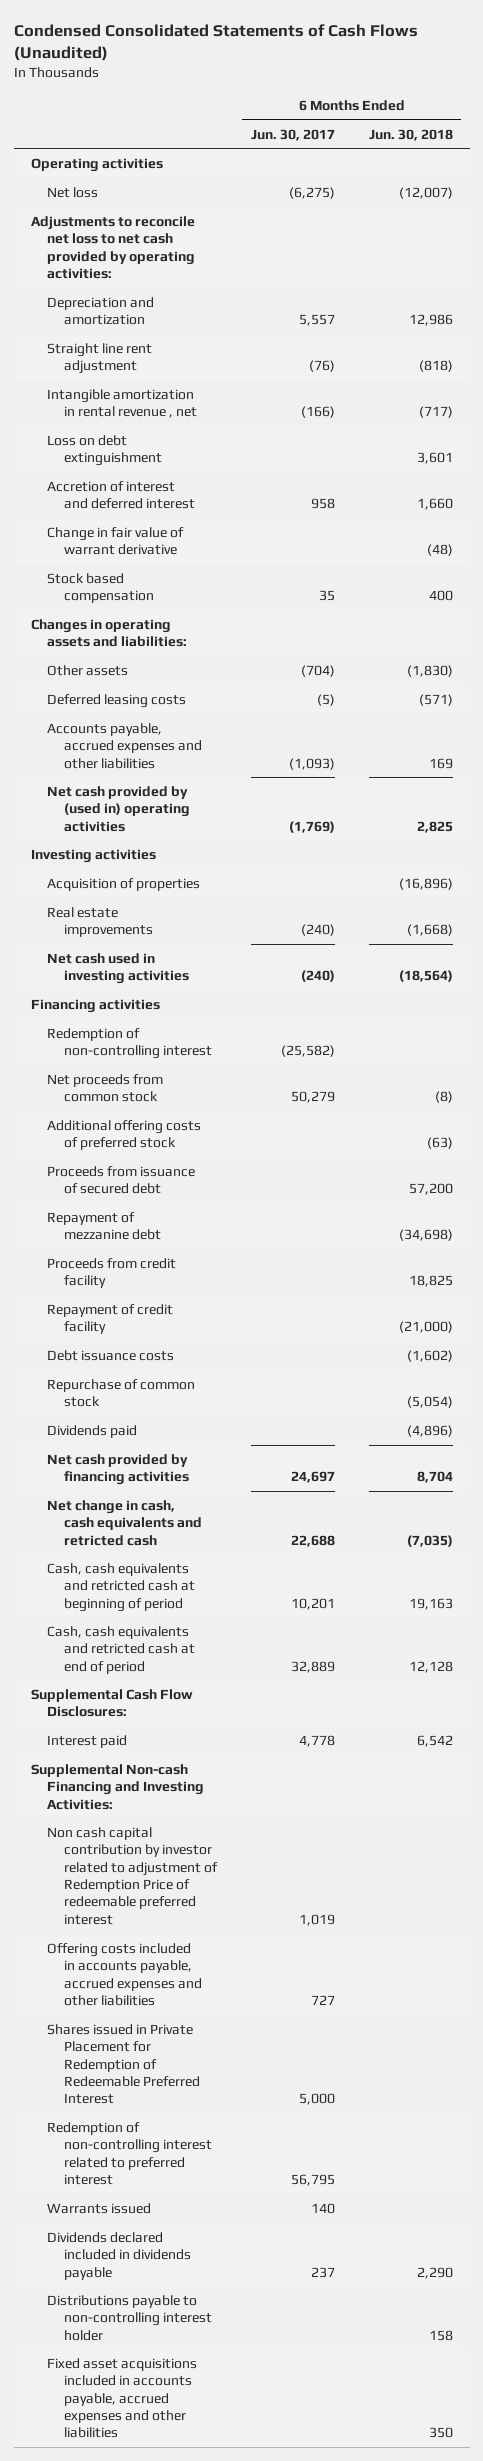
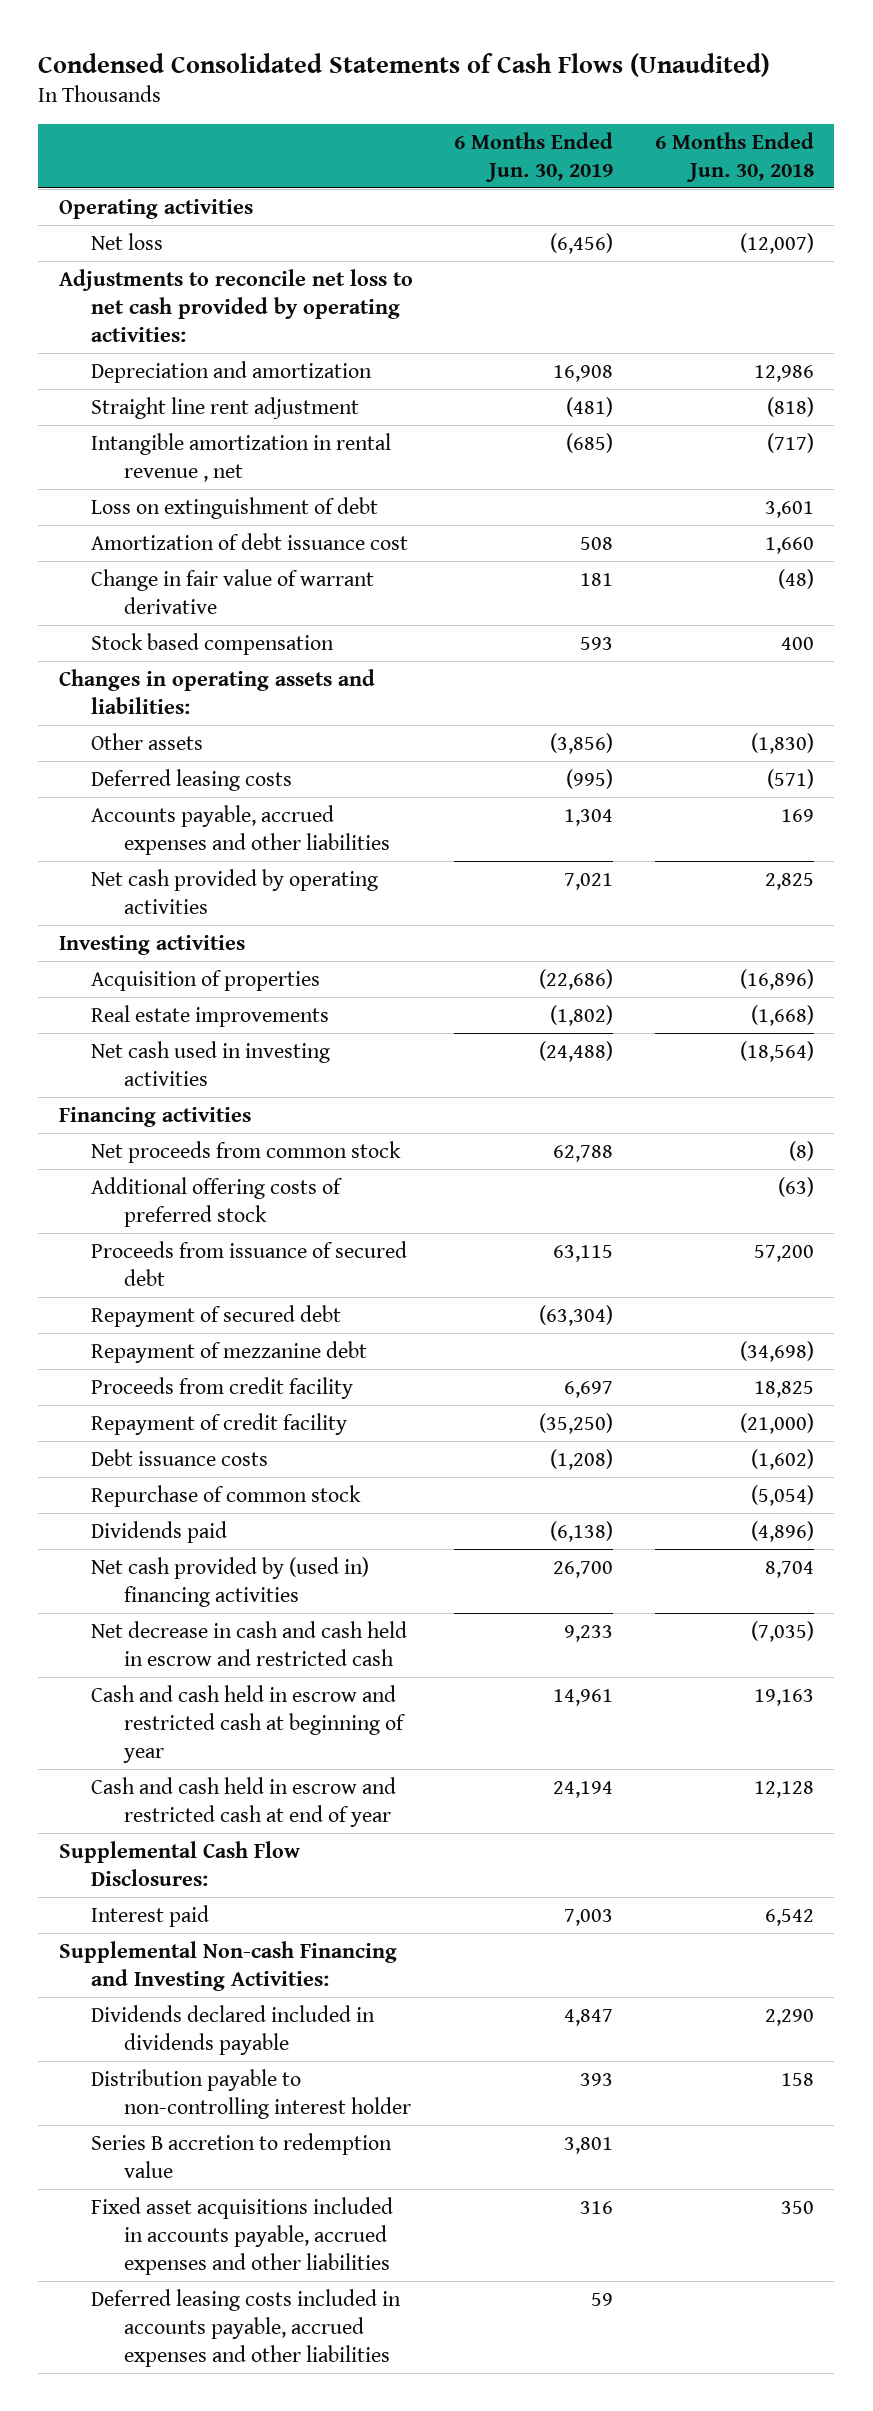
[250,128,335,141] Jun. 30, 2017 -> none
none -> [454,131,614,182] 6 Months Ended Jun. 30, 2019
[47,434,162,467] Loss on debt extinguishment -> [91,496,379,519] Loss on extinguishment of debt
[47,480,195,510] Accretion of interest and deferred interest -> [91,532,409,550] Amortization of debt issuance cost
[47,785,190,832] Net cash provided by (used in) operating activities -> [91,868,379,914] Net cash provided by operating activities
[47,1027,212,1060] Redemption of non-controlling interest -> none
none -> [91,1304,342,1327] Repayment of secured debt
[47,1453,189,1486] Net cash provided by financing activities -> [91,1556,370,1607] Net cash provided by (used in) financing activities
[47,1499,202,1546] Net change in cash, cash equivalents and retricted cash -> [91,1620,408,1666] Net decrease in cash and cash held in escrow and restricted cash
[47,1562,195,1612] Cash, cash equivalents and retricted cash at beginning of period -> [91,1684,406,1763] Cash and cash held in escrow and restricted cash at beginning of year
[47,1625,195,1674] Cash, cash equivalents and retricted cash at end of period -> [91,1776,397,1827] Cash and cash held in escrow and restricted cash at end of year
[47,1826,218,1925] Non cash capital contribution by investor related to adjustment of Redemption Price of redeemable preferred interest -> none
[47,1942,202,2007] Offering costs included in accounts payable, accrued expenses and other liabilities -> none
[47,2023,200,2105] Shares issued in Private Placement for Redemption of Redeemable Preferred Interest -> none
[47,2121,212,2186] Redemption of non-controlling interest related to preferred interest -> none
[47,2202,152,2214] Warrants issued -> none
[47,2294,212,2341] Distributions payable to non-controlling interest holder -> [91,2068,411,2119] Distribution payable to non-controlling interest holder
none -> [91,2132,393,2178] Series B accretion to redemption value
none -> [91,2288,402,2367] Deferred leasing costs included in accounts payable, accrued expenses and other liabilities

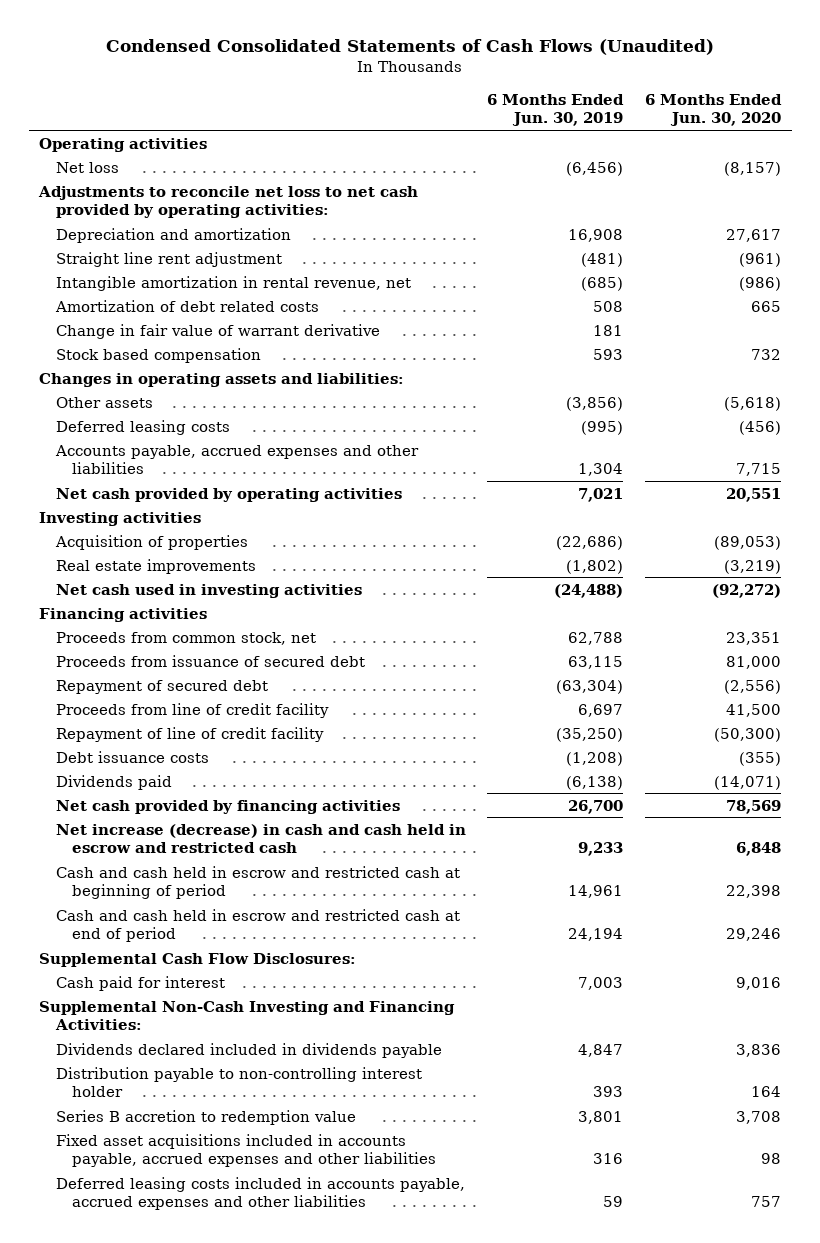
[654,131,814,182] 6 Months Ended Jun. 30, 2018 -> none
none -> [644,93,782,127] 6 Months Ended Jun. 30, 2020
[91,496,379,519] Loss on extinguishment of debt -> none
[91,432,392,482] Intangible amortization in rental revenue , net -> [55,275,411,291] Intangible amortization in rental revenue, net
[91,532,409,550] Amortization of debt issuance cost -> [54,299,319,312] Amortization of debt related costs
[91,1176,344,1227] Additional offering costs of preferred stock -> none
[91,1140,402,1163] Net proceeds from common stock -> [55,631,316,645] Proceeds from common stock, net
[91,1340,368,1363] Repayment of mezzanine debt -> none
[91,1376,354,1399] Proceeds from credit facility -> [55,702,329,718] Proceeds from line of credit facility
[91,1412,348,1435] Repayment of credit facility -> [55,726,324,742] Repayment of line of credit facility
[91,1484,362,1507] Repurchase of common stock -> none
[91,1556,370,1607] Net cash provided by (used in) financing activities -> [55,799,400,814] Net cash provided by financing activities
[91,1620,408,1666] Net decrease in cash and cash held in escrow and restricted cash -> [55,823,466,854] Net increase (decrease) in cash and cash held in escrow and restricted cash
[91,1684,406,1763] Cash and cash held in escrow and restricted cash at beginning of year -> [55,865,460,900] Cash and cash held in escrow and restricted cash at beginning of period
[91,1776,397,1827] Cash and cash held in escrow and restricted cash at end of year -> [55,908,460,943] Cash and cash held in escrow and restricted cash at end of period
[91,1904,210,1927] Interest paid -> [55,975,225,991] Cash paid for interest
[59,1940,398,1991] Supplemental Non-cash Financing and Investing Activities: -> [39,1000,456,1031] Supplemental Non-Cash Investing and Financing Activities:

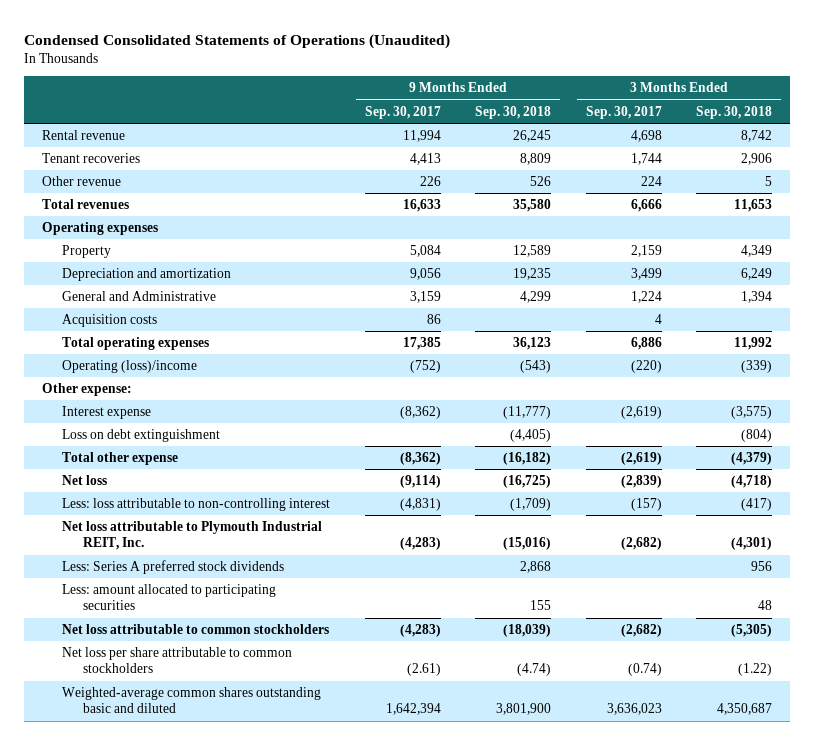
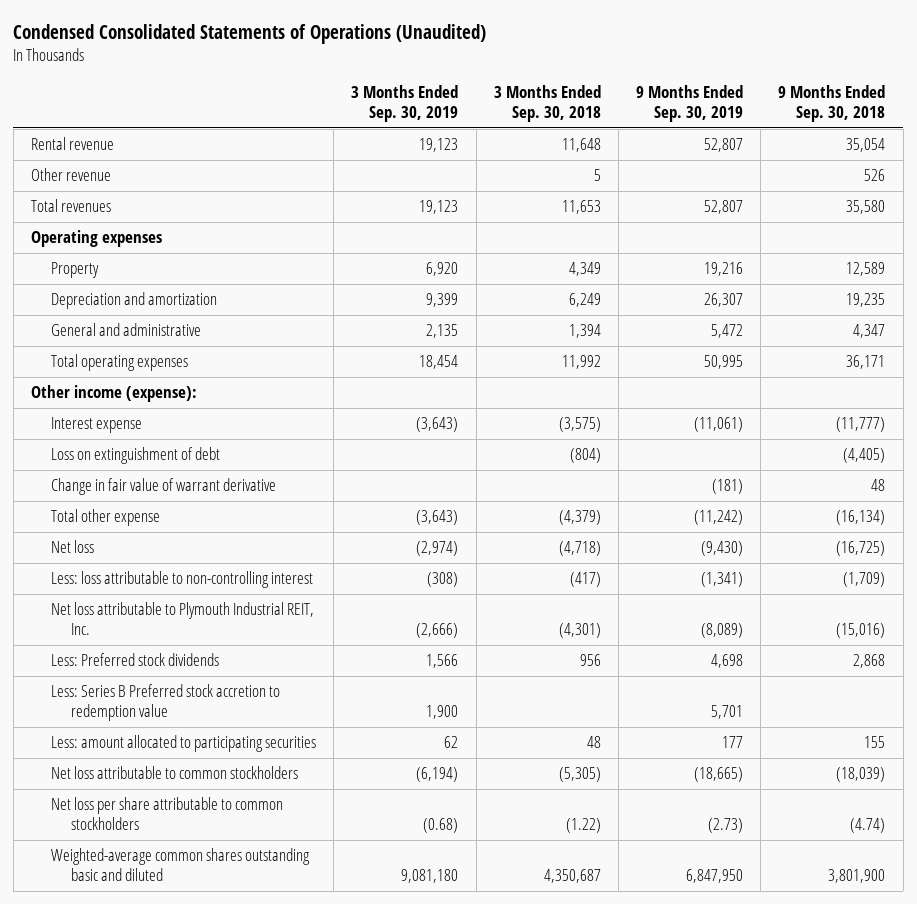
[364,105,441,119] Sep. 30, 2017 -> none
[585,105,662,119] Sep. 30, 2017 -> none
none -> [351,85,459,123] 3 Months Ended Sep. 30, 2019
none -> [636,85,744,123] 9 Months Ended Sep. 30, 2019
[41,153,140,164] Tenant recoveries -> none
[513,130,552,143] 26,245 -> [846,138,886,153] 35,054
[741,130,773,143] 8,742 -> [561,138,601,153] 11,648
[62,314,158,328] Acquisition costs -> none
[62,360,198,374] Operating (loss)/income -> none
[62,291,217,302] General and Administrative -> [51,323,202,337] General and administrative
[520,291,552,304] 4,299 -> [853,324,886,339] 4,347
[513,337,552,351] 36,123 -> [846,355,886,370] 36,171
[41,383,132,397] Other expense: -> [31,385,198,403] Other income (expense):
[62,429,221,443] Loss on debt extinguishment -> [51,447,221,465] Loss on extinguishment of debt
none -> [51,478,277,496] Change in fair value of warrant derivative
[503,452,552,466] (16,182) -> [836,510,886,526] (16,134)
[62,560,285,575] Less: Series A preferred stock dividends -> [51,653,220,667] Less: Preferred stock dividends
none -> [51,684,281,722] Less: Series B Preferred stock accretion to redemption value

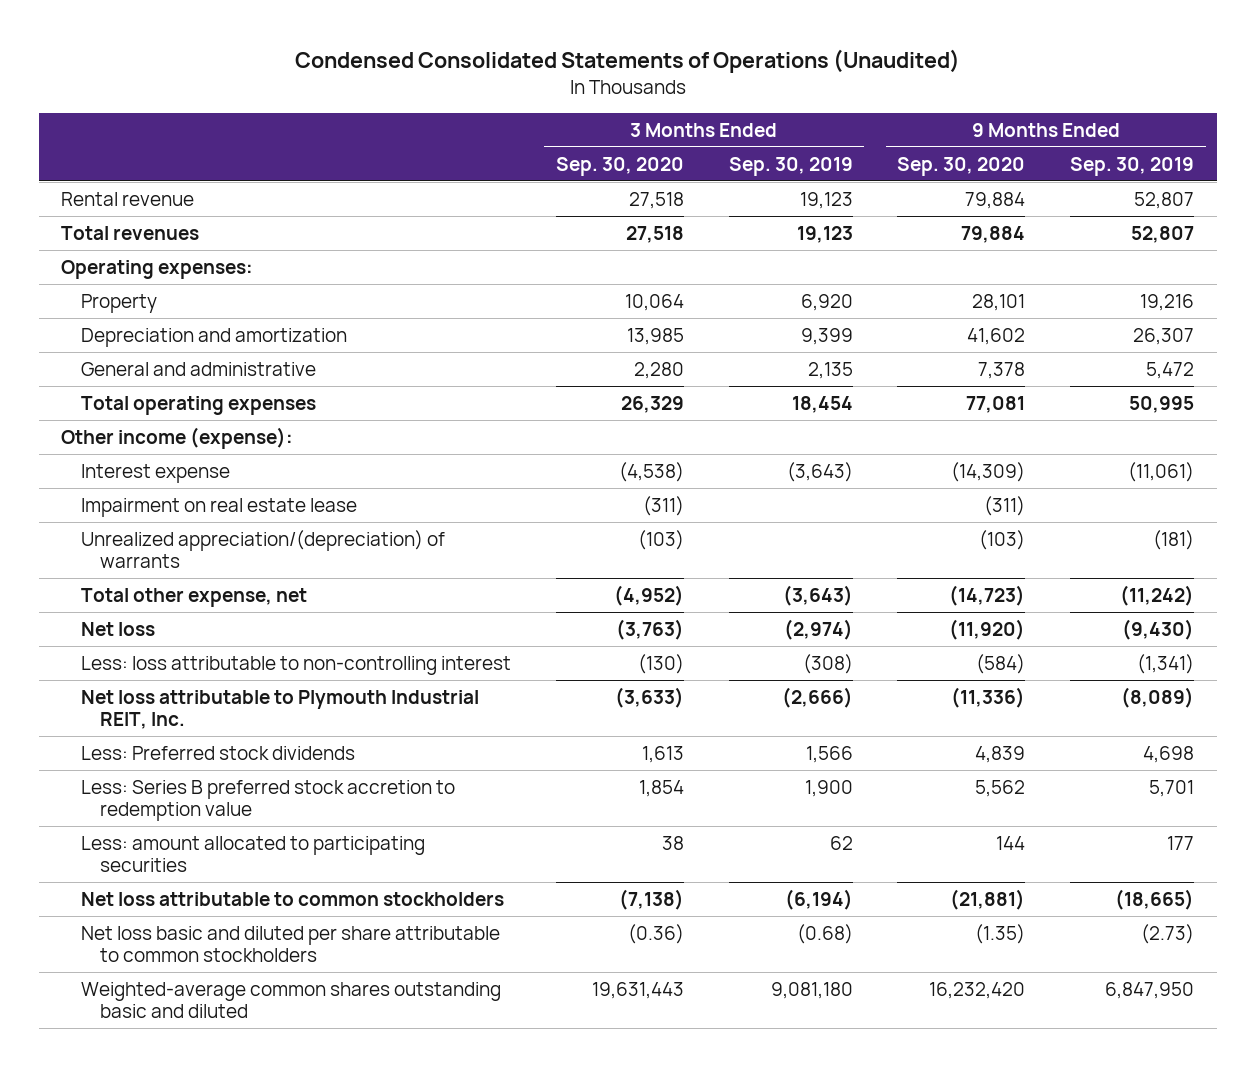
[493,85,601,123] 3 Months Ended Sep. 30, 2018 -> none
[778,85,886,123] 9 Months Ended Sep. 30, 2018 -> none
none -> [555,156,684,176] Sep. 30, 2020
none -> [897,156,1026,176] Sep. 30, 2020
[31,168,112,182] Other revenue -> none
[31,230,163,248] Operating expenses -> [61,259,254,279] Operating expenses:
[51,447,221,465] Loss on extinguishment of debt -> none
none -> [80,497,357,517] Impairment on real estate lease
[51,478,277,496] Change in fair value of warrant derivative -> [80,529,445,568] Unrealized appreciation/(depreciation) of warrants
[51,509,161,527] Total other expense -> [80,587,307,607] Total other expense, net
[51,684,281,722] Less: Series B Preferred stock accretion to redemption value -> [80,779,455,821] Less: Series B preferred stock accretion to redemption value
[51,797,284,831] Net loss per share attributable to common stockholders -> [80,925,500,962] Net loss basic and diluted per share attributable to common stockholders

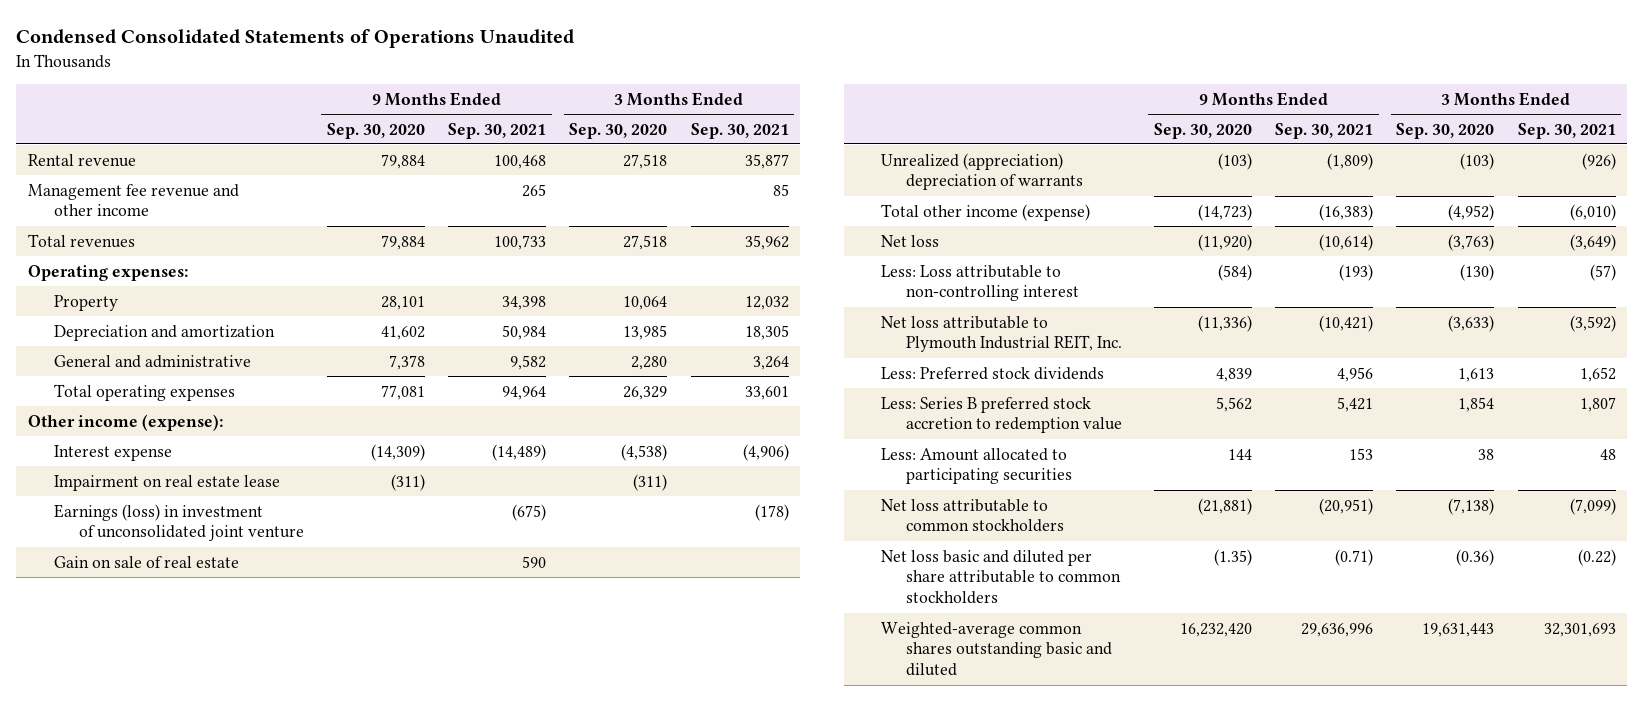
[294,49,960,74] Condensed Consolidated Statements of Operations (Unaudited) -> [16,29,575,49] Condensed Consolidated Statements of Operations Unaudited
[728,156,853,176] Sep. 30, 2019 -> none
[1070,156,1195,176] Sep. 30, 2019 -> none
none -> [448,122,547,139] Sep. 30, 2021
none -> [690,122,789,139] Sep. 30, 2021
none -> [28,183,240,217] Management fee revenue and other income
none -> [53,503,305,542] Earnings (loss) in investment of unconsolidated joint venture
none -> [53,555,239,568] Gain on sale of real estate
[80,529,445,568] Unrealized appreciation/(depreciation) of warrants -> [880,152,1084,191] Unrealized (appreciation) depreciation of warrants
[80,587,307,607] Total other expense, net -> [880,203,1090,221] Total other income (expense)
[80,655,511,675] Less: loss attributable to non-controlling interest -> [880,264,1080,302] Less: Loss attributable to non-controlling interest
[80,835,425,872] Less: amount allocated to participating securities -> [880,447,1073,485] Less: Amount allocated to participating securities

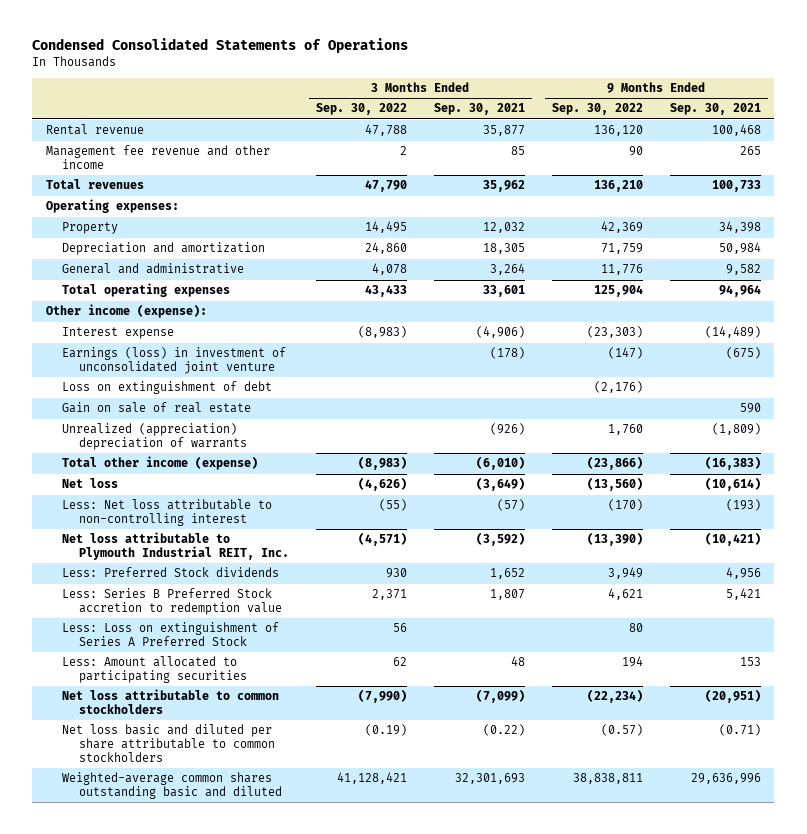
[16,29,575,49] Condensed Consolidated Statements of Operations Unaudited -> [32,38,409,54] Condensed Consolidated Statements of Operations
[327,122,426,139] Sep. 30, 2020 -> none
[569,122,668,139] Sep. 30, 2020 -> none
none -> [315,103,407,116] Sep. 30, 2022
none -> [551,103,643,116] Sep. 30, 2022
[53,474,280,491] Impairment on real estate lease -> none
none -> [62,381,273,395] Loss on extinguishment of debt
[880,264,1080,302] Less: Loss attributable to non-controlling interest -> [62,499,273,527] Less: Net loss attributable to non-controlling interest
[880,366,1104,380] Less: Preferred stock dividends -> [62,567,280,578] Less: Preferred Stock dividends
[880,396,1123,434] Less: Series B preferred stock accretion to redemption value -> [62,588,282,616] Less: Series B Preferred Stock accretion to redemption value
none -> [62,622,280,647] Less: Loss on extinguishment of Series A Preferred Stock

